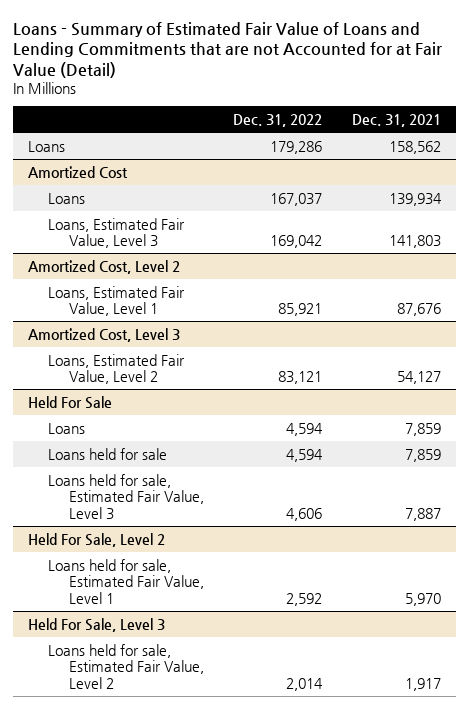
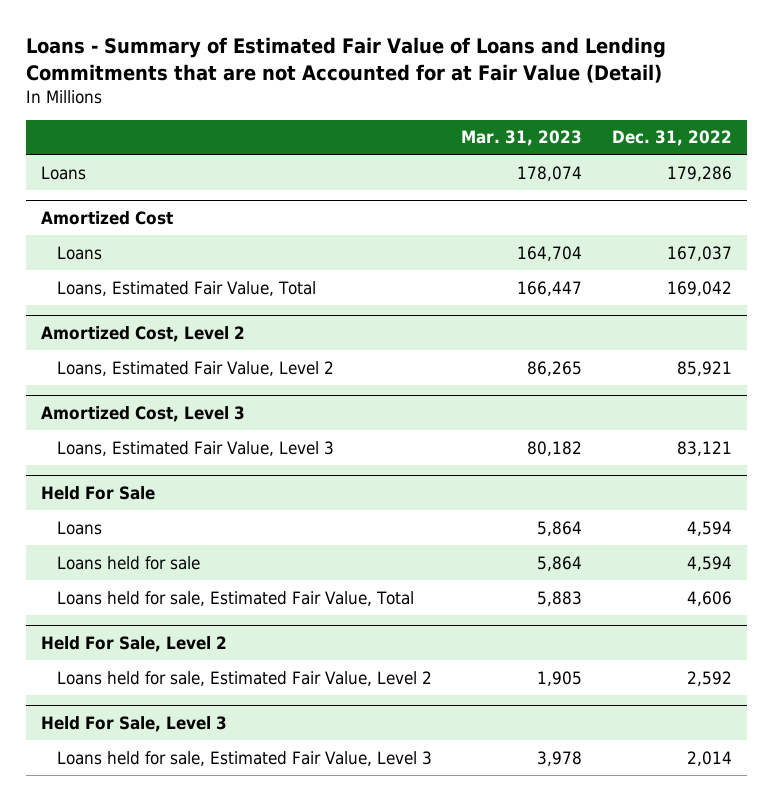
[351,114,441,128] Dec. 31, 2021 -> none
none -> [461,130,583,147] Mar. 31, 2023
[48,217,186,249] Loans, Estimated Fair Value, Level 3 -> [56,280,316,296] Loans, Estimated Fair Value, Total
[48,285,186,317] Loans, Estimated Fair Value, Level 1 -> [56,360,334,376] Loans, Estimated Fair Value, Level 2
[48,353,186,385] Loans, Estimated Fair Value, Level 2 -> [56,440,334,456] Loans, Estimated Fair Value, Level 3
[48,473,204,520] Loans held for sale, Estimated Fair Value, Level 3 -> [56,590,414,606] Loans held for sale, Estimated Fair Value, Total
[48,558,204,604] Loans held for sale, Estimated Fair Value, Level 1 -> [56,670,432,686] Loans held for sale, Estimated Fair Value, Level 2
[48,643,204,689] Loans held for sale, Estimated Fair Value, Level 2 -> [56,750,432,766] Loans held for sale, Estimated Fair Value, Level 3

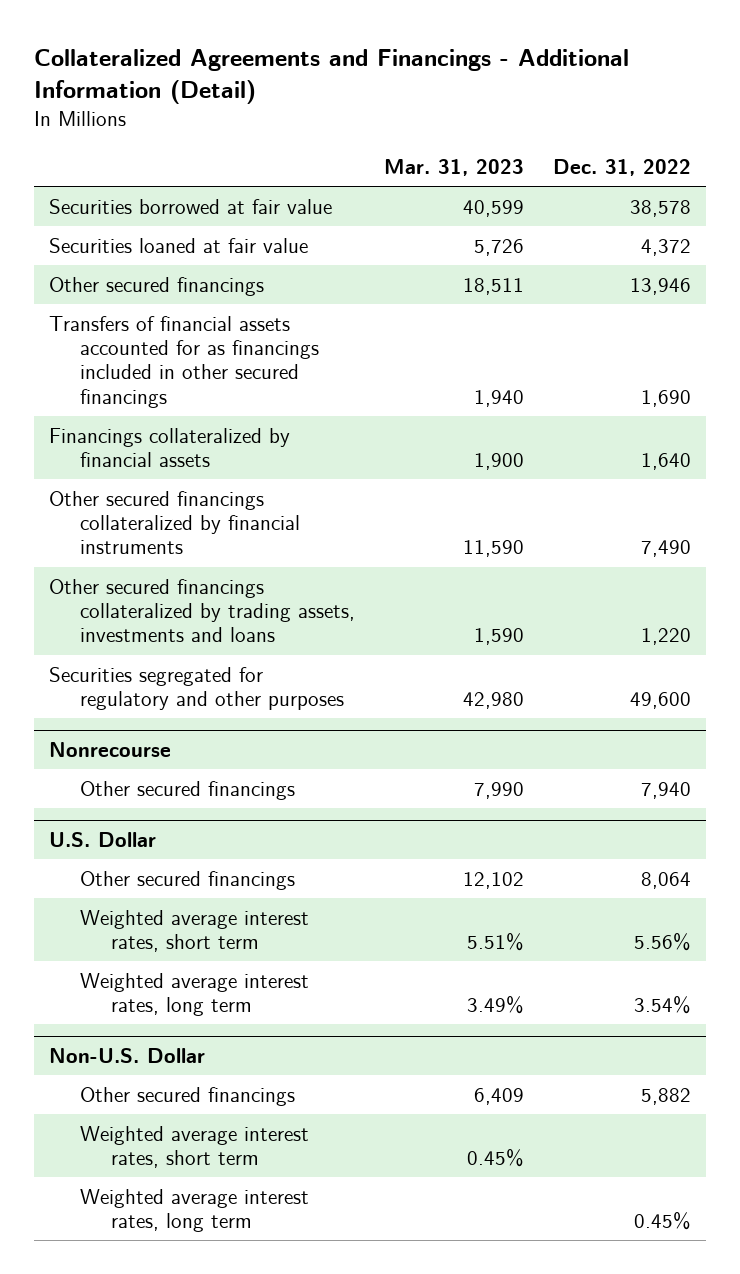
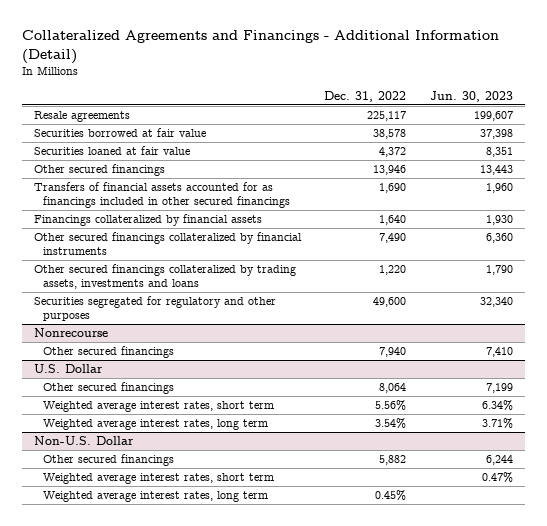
[383,159,524,177] Mar. 31, 2023 -> none
none -> [429,90,513,102] Jun. 30, 2023
none -> [33,110,130,122] Resale agreements

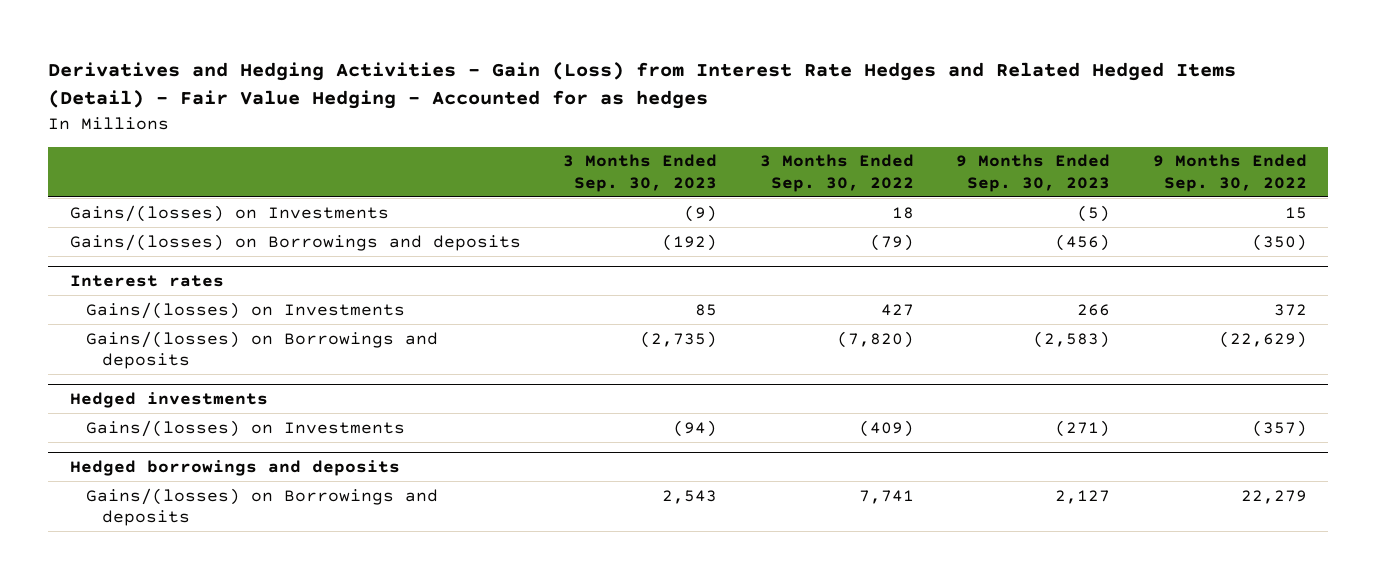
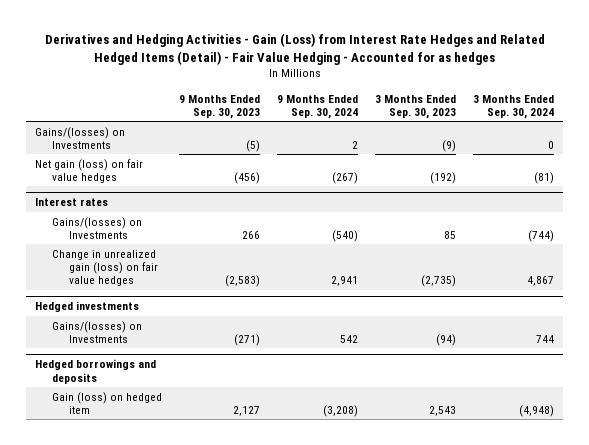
[759,154,914,192] 3 Months Ended Sep. 30, 2022 -> none
[1153,154,1308,192] 9 Months Ended Sep. 30, 2022 -> none
none -> [277,94,359,119] 9 Months Ended Sep. 30, 2024
none -> [473,94,555,119] 3 Months Ended Sep. 30, 2024
[69,233,521,251] Gains/(losses) on Borrowings and deposits -> [34,158,143,183] Net gain (loss) on fair value hedges
[85,330,438,370] Gains/(losses) on Borrowings and deposits -> [51,249,158,287] Change in unrealized gain (loss) on fair value hedges
[85,487,438,527] Gains/(losses) on Borrowings and deposits -> [51,391,162,414] Gain (loss) on hedged item

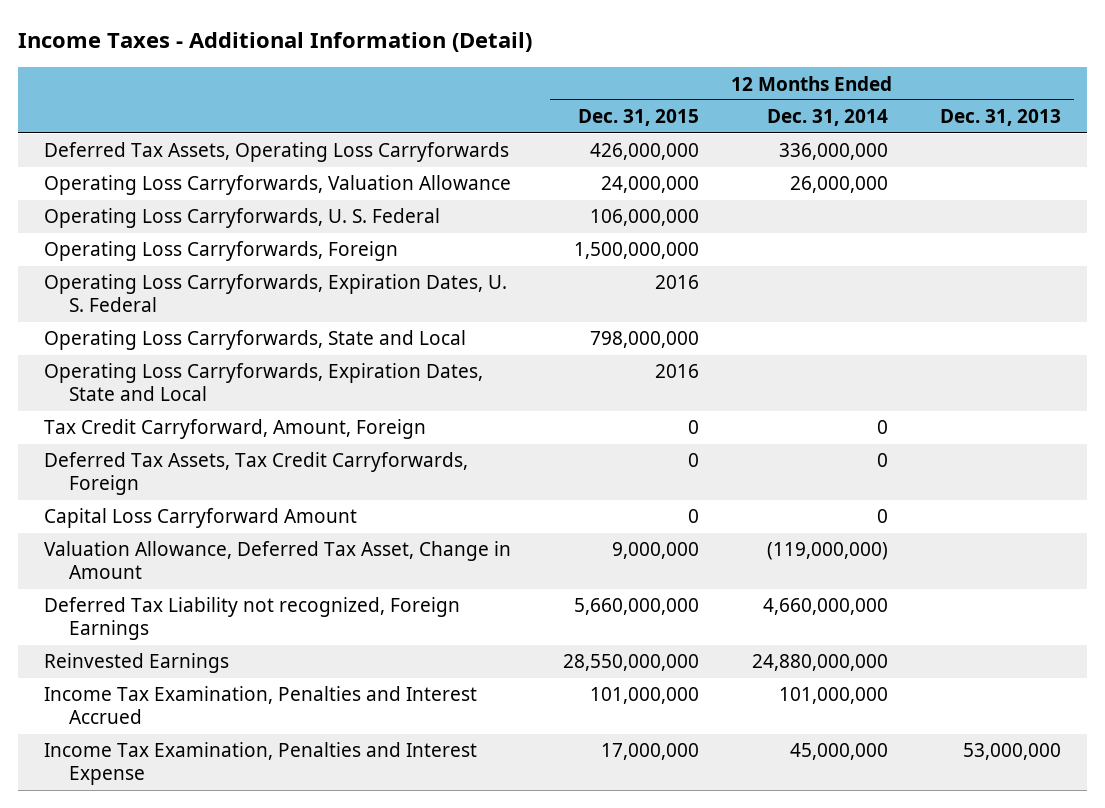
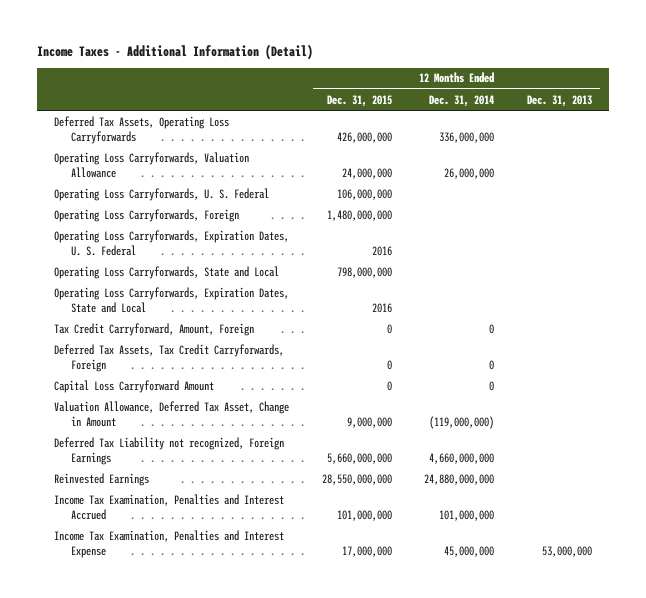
[574,242,700,260] 1,500,000,000 -> [326,209,392,221] 1,480,000,000

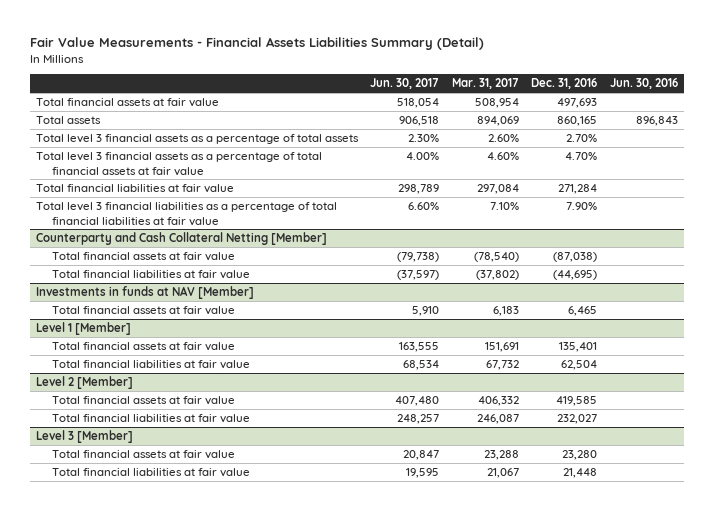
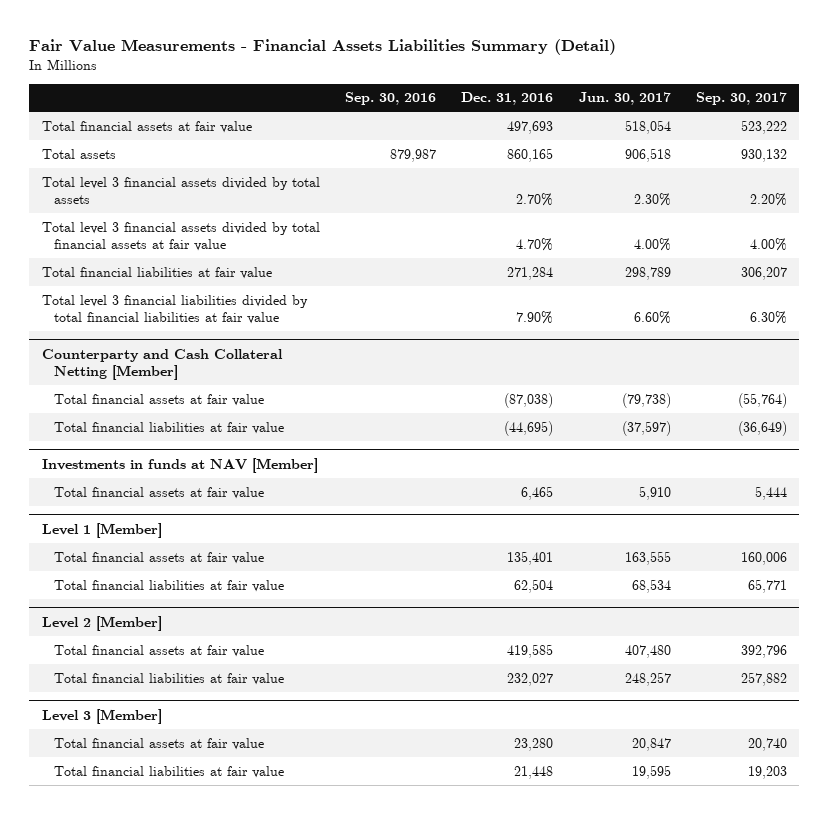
[451,78,519,90] Mar. 31, 2017 -> none
[609,78,678,90] Jun. 30, 2016 -> none
none -> [345,92,437,106] Sep. 30, 2016
none -> [695,92,787,106] Sep. 30, 2017
[35,134,359,145] Total level 3 financial assets as a percentage of total assets -> [41,176,320,205] Total level 3 financial assets divided by total assets
[35,152,322,176] Total level 3 financial assets as a percentage of total financial assets at fair value -> [41,221,320,252] Total level 3 financial assets divided by total financial assets at fair value
[35,202,337,226] Total level 3 financial liabilities as a percentage of total financial liabilities at fair value -> [41,294,308,325] Total level 3 financial liabilities divided by total financial liabilities at fair value

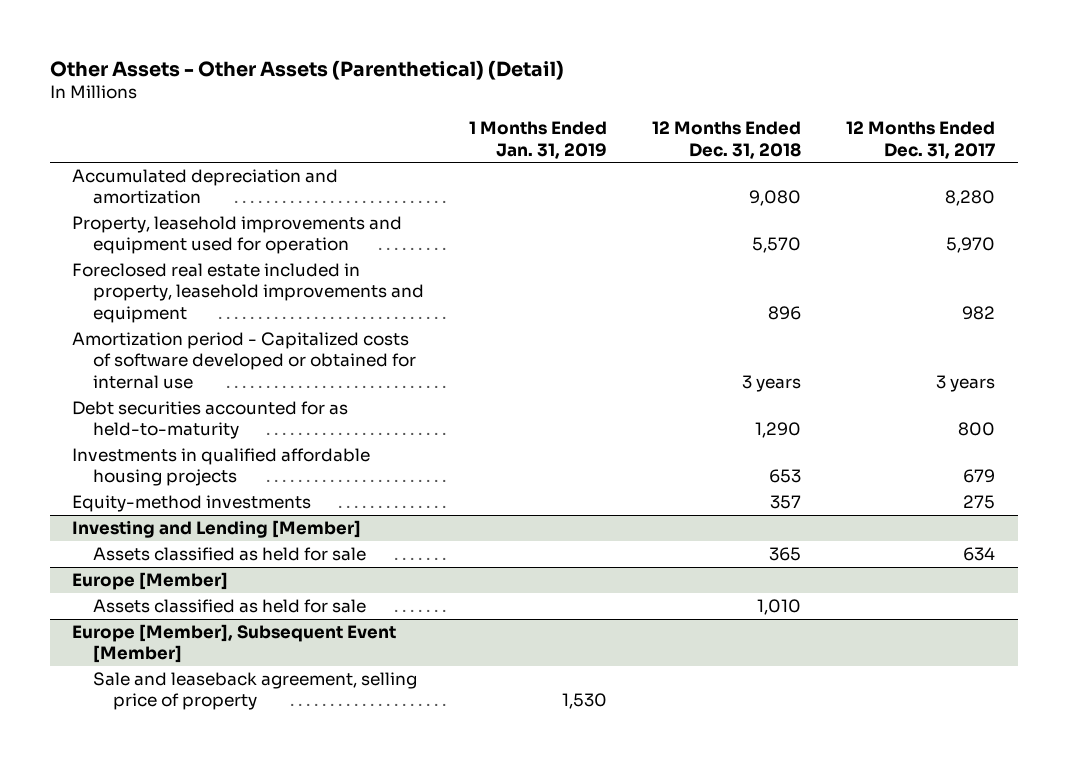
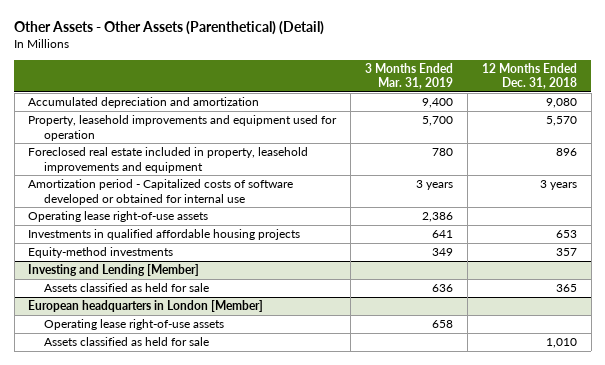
[468,121,607,159] 1 Months Ended Jan. 31, 2019 -> none
[846,121,996,159] 12 Months Ended Dec. 31, 2017 -> none
none -> [365,62,454,90] 3 Months Ended Mar. 31, 2019
[72,400,349,440] Debt securities accounted for as held-to-maturity -> none
none -> [28,211,209,223] Operating lease right-of-use assets
[72,571,229,590] Europe [Member] -> none
none -> [28,300,264,313] European headquarters in London [Member]
none -> [43,319,224,331] Operating lease right-of-use assets
[72,623,397,664] Europe [Member], Subsequent Event [Member] -> none
[92,671,417,711] Sale and leaseback agreement, selling price of property -> none

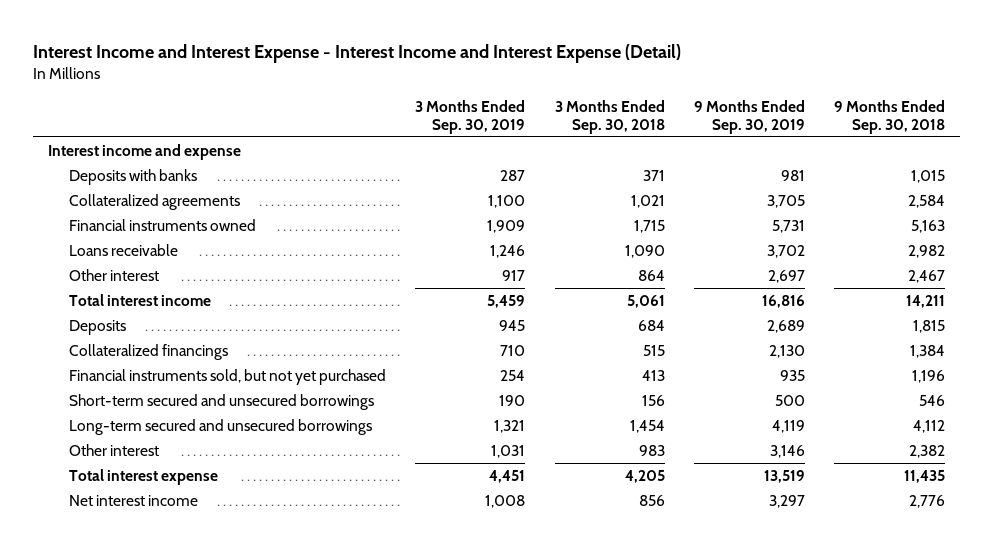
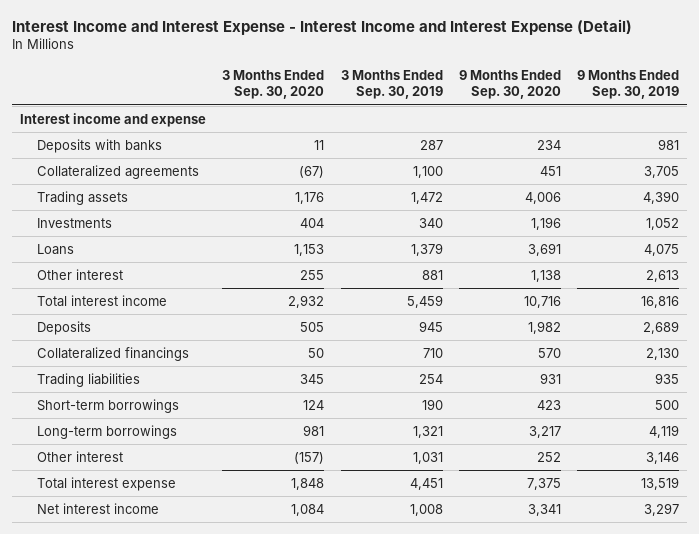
[554,99,665,135] 3 Months Ended Sep. 30, 2018 -> none
[834,99,946,135] 9 Months Ended Sep. 30, 2018 -> none
none -> [222,69,325,100] 3 Months Ended Sep. 30, 2020
none -> [458,69,561,100] 9 Months Ended Sep. 30, 2020
[68,218,256,231] Financial instruments owned -> none
none -> [36,190,128,205] Trading assets
none -> [36,217,112,228] Investments
[68,243,178,256] Loans receivable -> [36,243,74,255] Loans
[490,244,526,258] 1,246 -> [410,242,443,256] 1,379
[766,244,805,258] 3,702 -> [644,243,680,256] 4,075
[502,269,526,281] 917 -> [421,269,443,280] 881
[767,269,805,283] 2,697 -> [646,269,680,282] 2,613
[68,368,386,385] Financial instruments sold, but not yet purchased -> [36,372,140,387] Trading liabilities
[68,393,374,410] Short-term secured and unsecured borrowings -> [36,398,179,413] Short-term borrowings
[68,418,372,435] Long-term secured and unsecured borrowings -> [36,424,177,439] Long-term borrowings

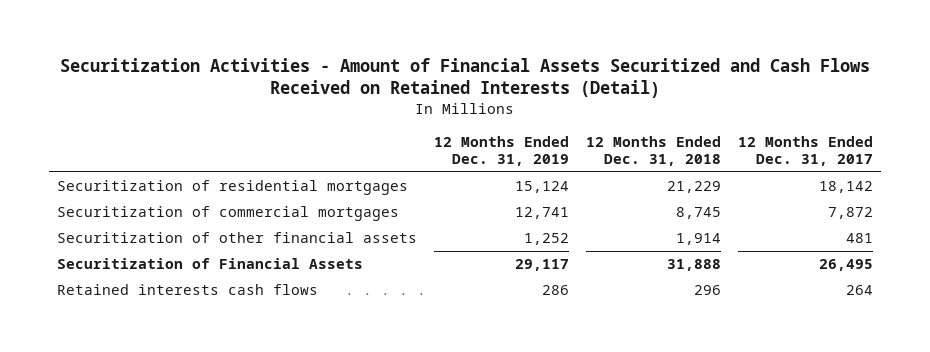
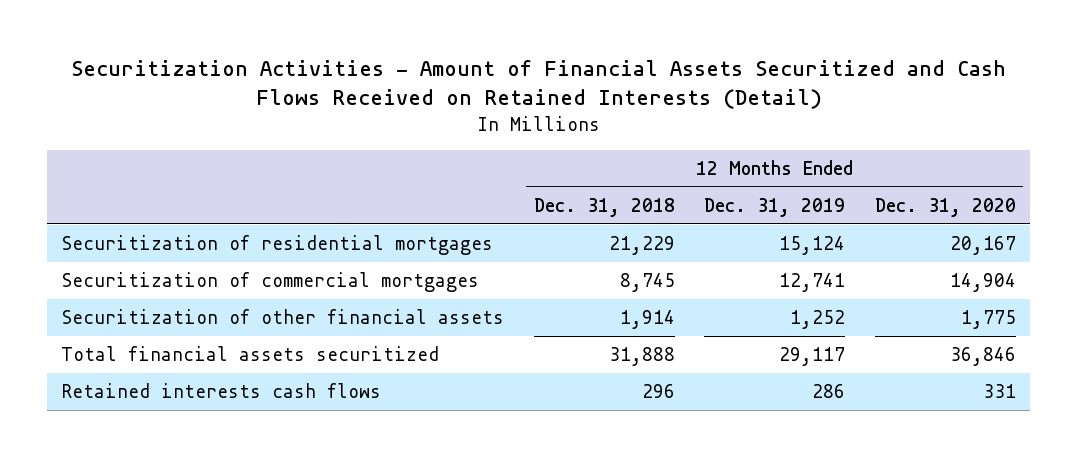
[737,135,873,166] 12 Months Ended Dec. 31, 2017 -> none
none -> [874,197,1016,217] Dec. 31, 2020
[57,258,364,270] Securitization of Financial Assets -> [61,346,440,362] Total financial assets securitized

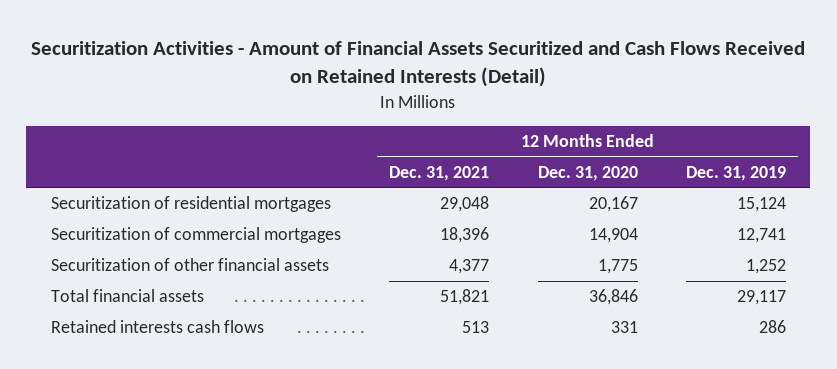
[533,197,675,217] Dec. 31, 2018 -> none
none -> [389,165,490,181] Dec. 31, 2021
[61,346,440,362] Total financial assets securitized -> [50,289,204,303] Total financial assets

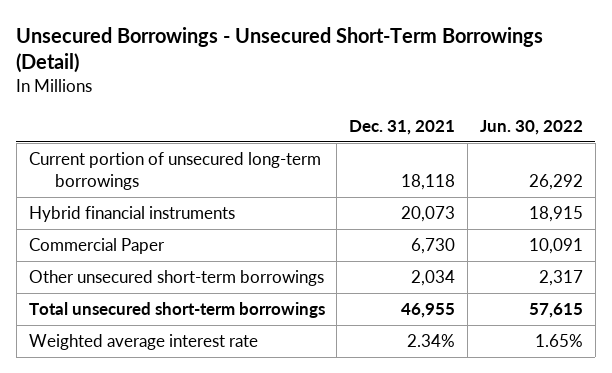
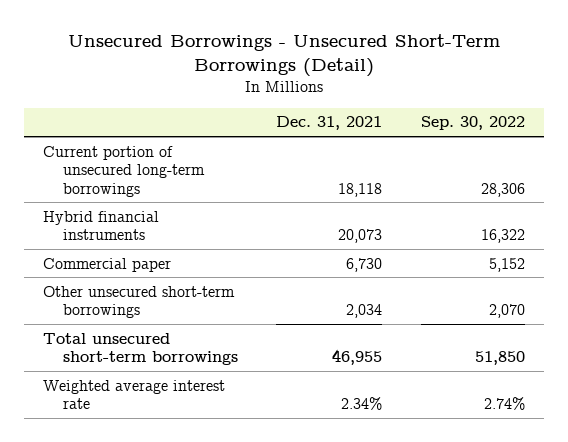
[479,119,583,135] Jun. 30, 2022 -> none
none -> [420,116,525,131] Sep. 30, 2022
[28,238,165,255] Commercial Paper -> [42,257,171,272] Commercial paper

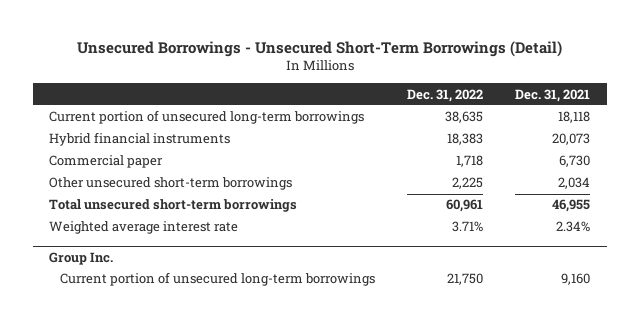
[420,116,525,131] Sep. 30, 2022 -> none
none -> [406,88,483,102] Dec. 31, 2022
none -> [48,251,113,265] Group Inc.
none -> [59,272,375,287] Current portion of unsecured long-term borrowings

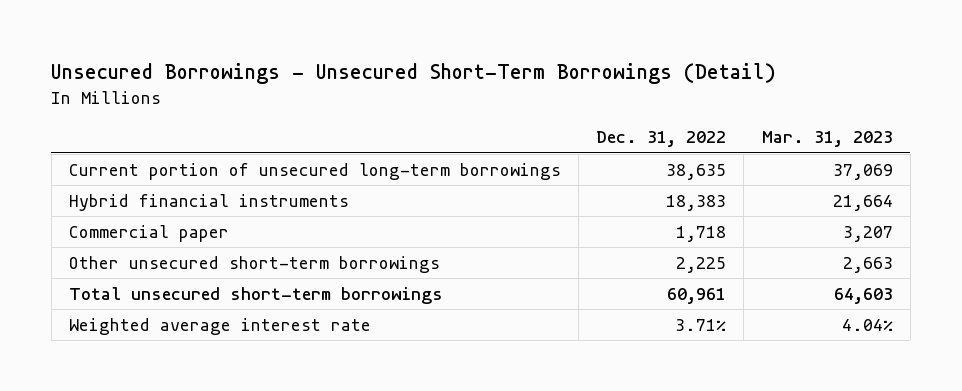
[515,88,591,102] Dec. 31, 2021 -> none
none -> [761,131,893,148] Mar. 31, 2023
[48,251,113,265] Group Inc. -> none
[59,272,375,287] Current portion of unsecured long-term borrowings -> none

